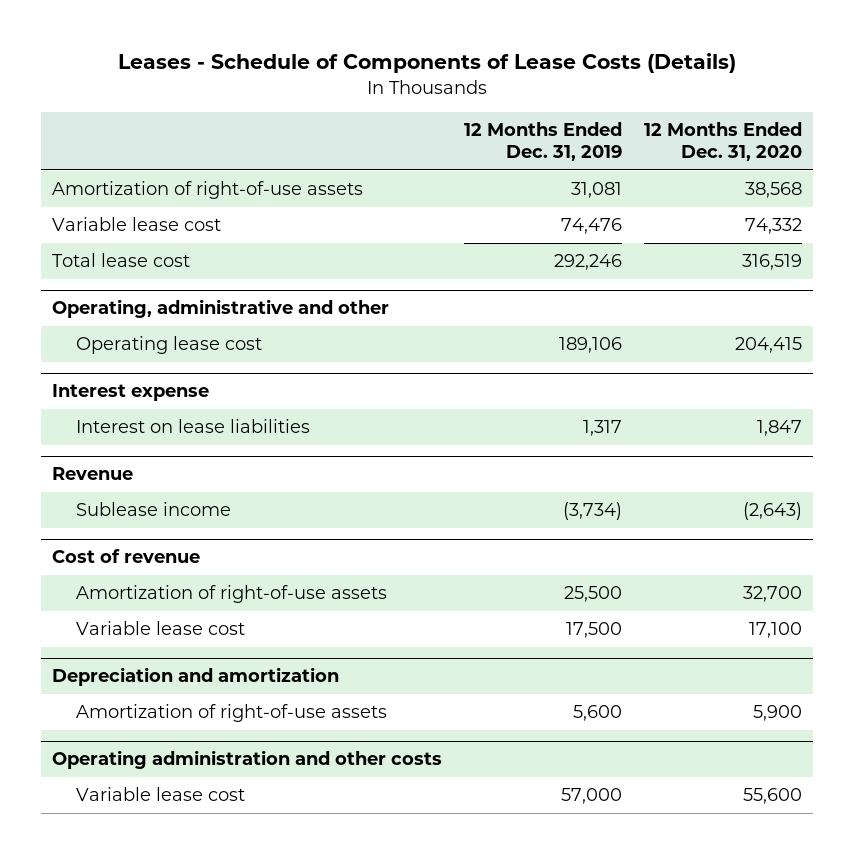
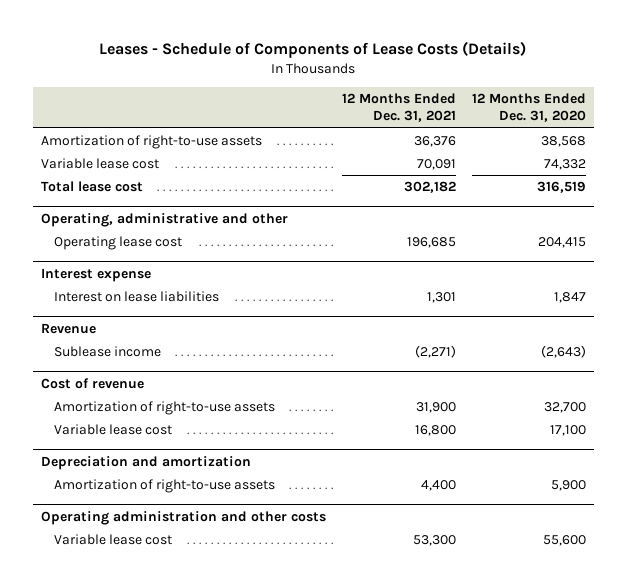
[464,121,623,162] 12 Months Ended Dec. 31, 2019 -> none
none -> [341,92,456,123] 12 Months Ended Dec. 31, 2021
[52,181,364,200] Amortization of right-of-use assets -> [40,134,262,149] Amortization of right-to-use assets
[76,585,388,604] Amortization of right-of-use assets -> [54,400,276,415] Amortization of right-to-use assets
[76,704,388,723] Amortization of right-of-use assets -> [54,478,276,493] Amortization of right-to-use assets

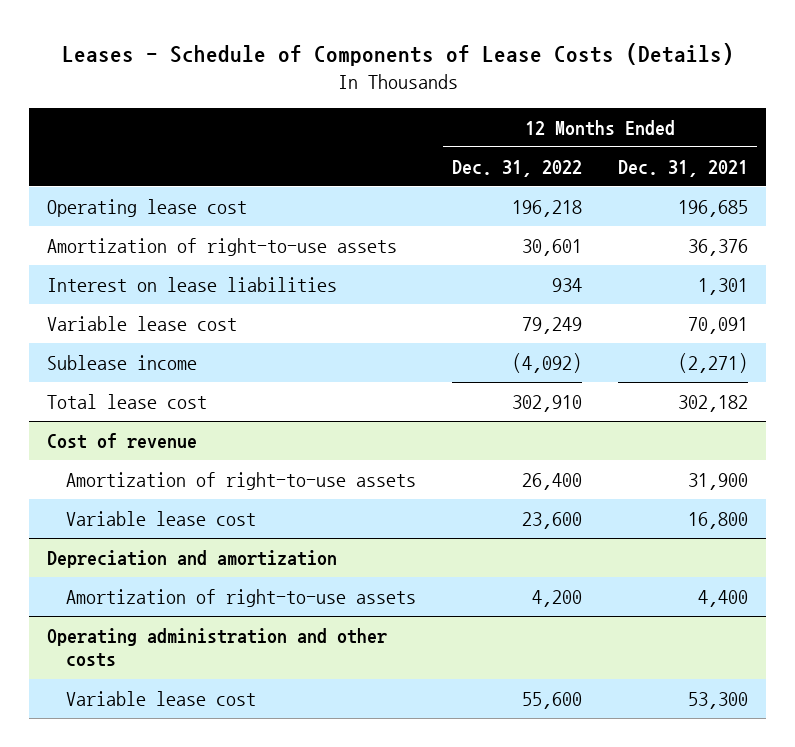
[471,92,586,123] 12 Months Ended Dec. 31, 2020 -> none
none -> [452,159,583,177] Dec. 31, 2022
[40,212,288,227] Operating, administrative and other -> none
[40,267,151,282] Interest expense -> none
[40,134,262,149] Amortization of right-to-use assets -> [47,237,398,256] Amortization of right-to-use assets
[40,322,96,334] Revenue -> none
[40,157,159,169] Variable lease cost -> [47,315,238,331] Variable lease cost
[40,180,143,192] Total lease cost -> [47,393,208,409] Total lease cost

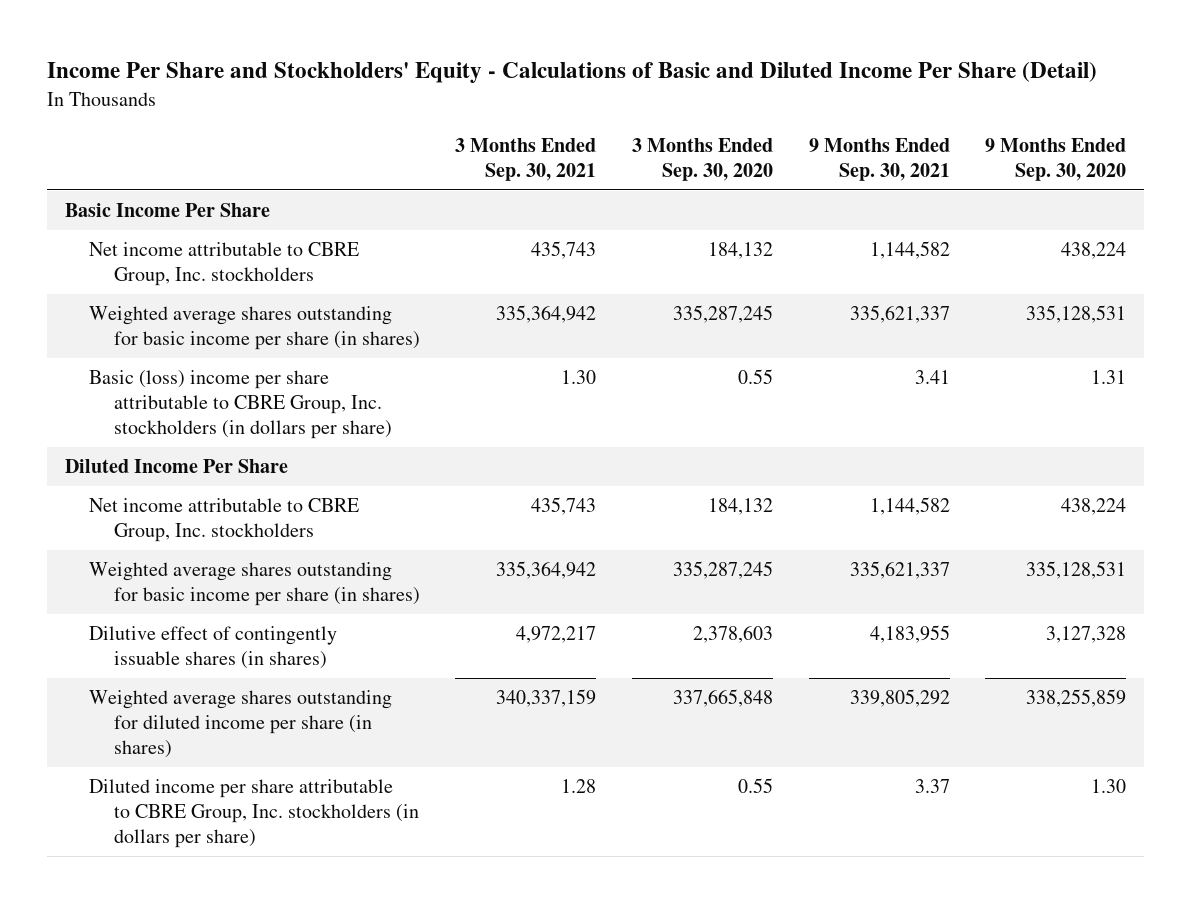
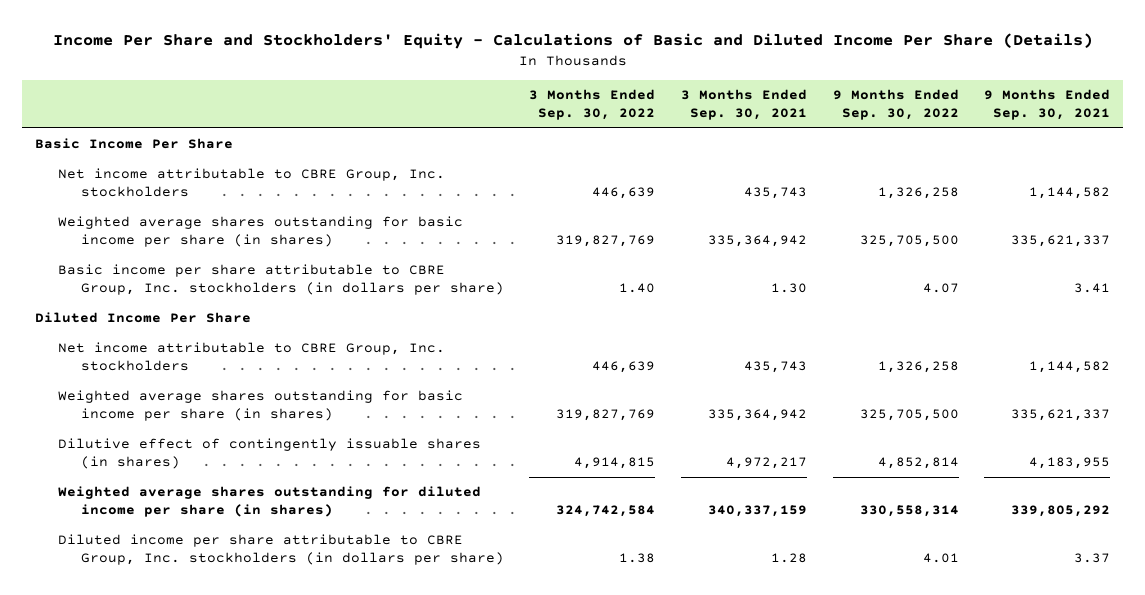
[47,62,1098,84] Income Per Share and Stockholders' Equity - Calculations of Basic and Diluted Income Per Share (Detail) -> [52,33,1093,50] Income Per Share and Stockholders' Equity - Calculations of Basic and Diluted Income Per Share (Details)
[632,137,774,182] 3 Months Ended Sep. 30, 2020 -> none
[985,137,1127,182] 9 Months Ended Sep. 30, 2020 -> none
none -> [529,89,656,121] 3 Months Ended Sep. 30, 2022
none -> [832,89,959,121] 9 Months Ended Sep. 30, 2022
[89,369,392,440] Basic (loss) income per share attributable to CBRE Group, Inc. stockholders (in dollars per share) -> [58,264,504,296] Basic income per share attributable to CBRE Group, Inc. stockholders (in dollars per share)

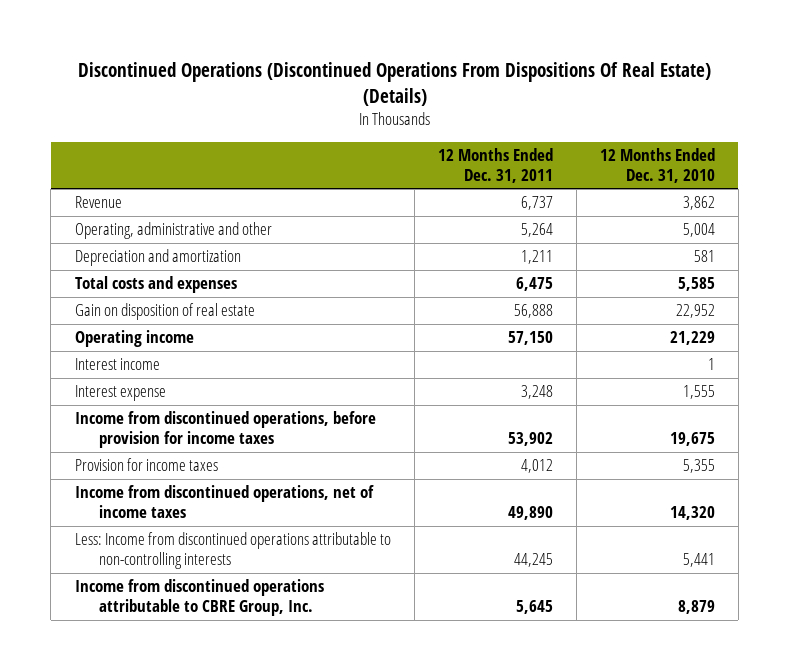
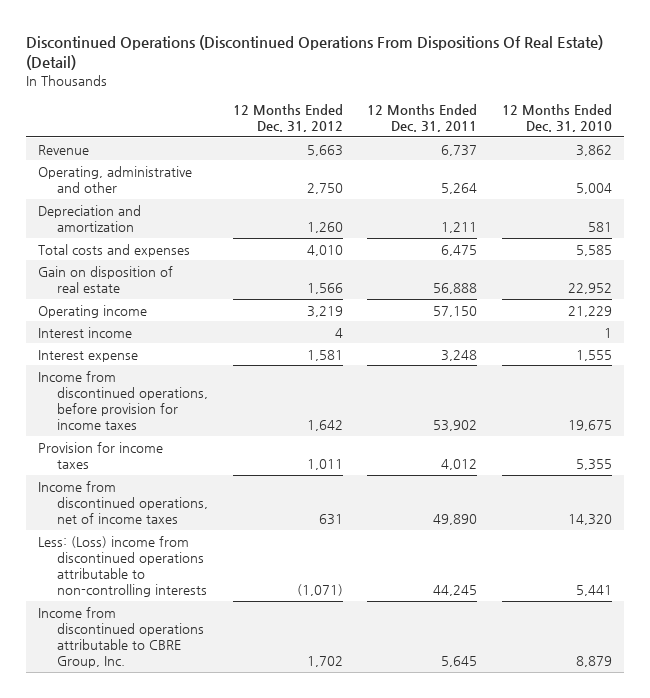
[77,61,711,106] Discontinued Operations (Discontinued Operations From Dispositions Of Real Estate) (Details) -> [26,34,604,71] Discontinued Operations (Discontinued Operations From Dispositions Of Real Estate) (Detail)
none -> [232,104,343,133] 12 Months Ended Dec. 31, 2012
[74,532,391,570] Less: Income from discontinued operations attributable to non-controlling interests -> [38,535,208,598] Less: (Loss) income from discontinued operations attributable to non-controlling interests

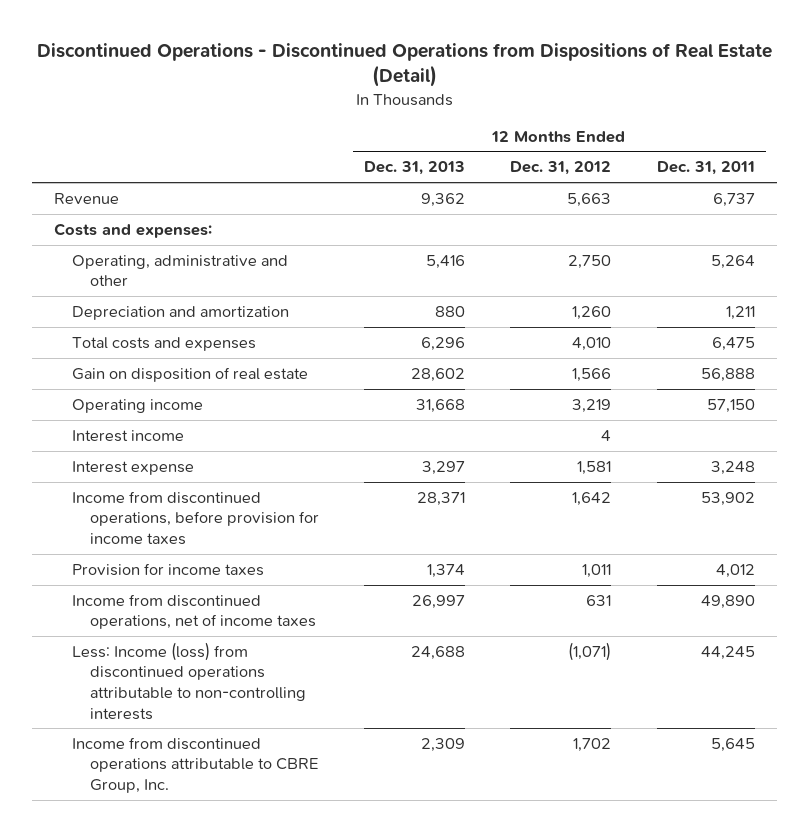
[26,34,604,71] Discontinued Operations (Discontinued Operations From Dispositions Of Real Estate) (Detail) -> [36,42,772,88] Discontinued Operations - Discontinued Operations from Dispositions of Real Estate (Detail)
[501,104,612,133] 12 Months Ended Dec. 31, 2010 -> none
none -> [364,161,466,176] Dec. 31, 2013
none -> [54,222,213,238] Costs and expenses:
[38,535,208,598] Less: (Loss) income from discontinued operations attributable to non-controlling interests -> [71,641,306,720] Less: Income (loss) from discontinued operations attributable to non-controlling interests

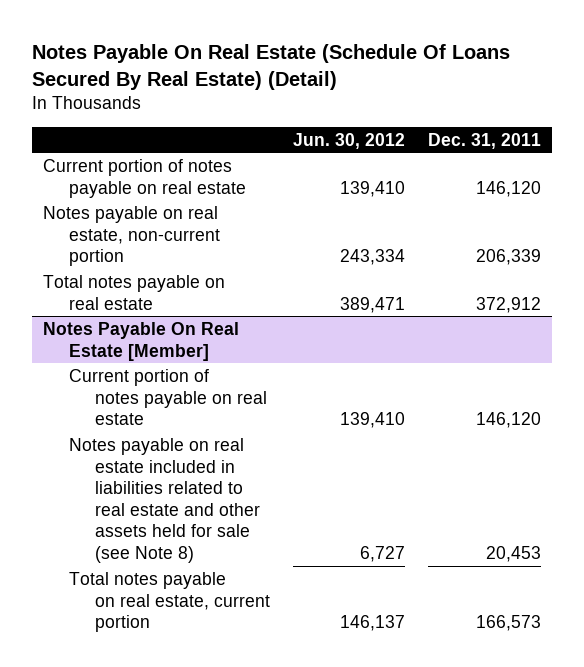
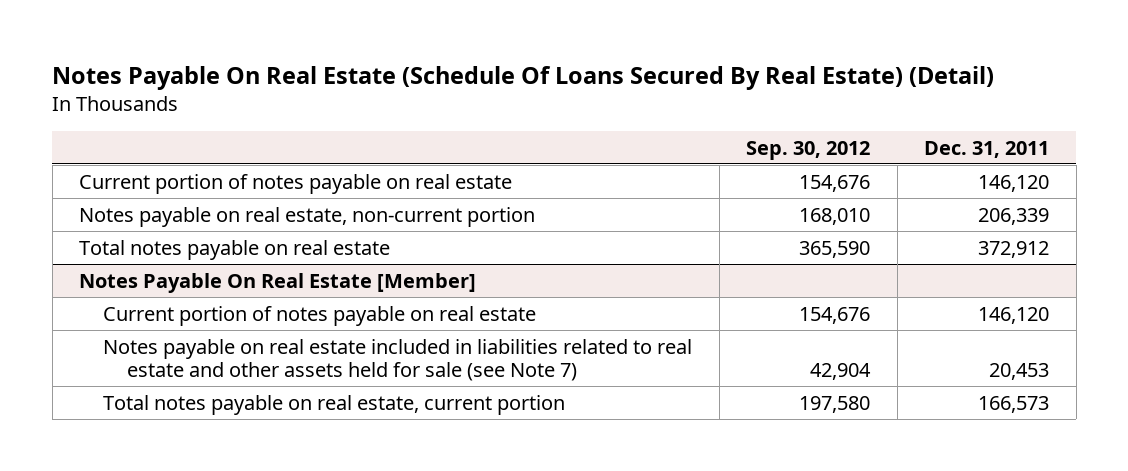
[293,132,406,149] Jun. 30, 2012 -> none
none -> [746,140,871,160] Sep. 30, 2012
[69,437,261,563] Notes payable on real estate included in liabilities related to real estate and other assets held for sale (see Note 8) -> [103,338,693,381] Notes payable on real estate included in liabilities related to real estate and other assets held for sale (see Note 7)

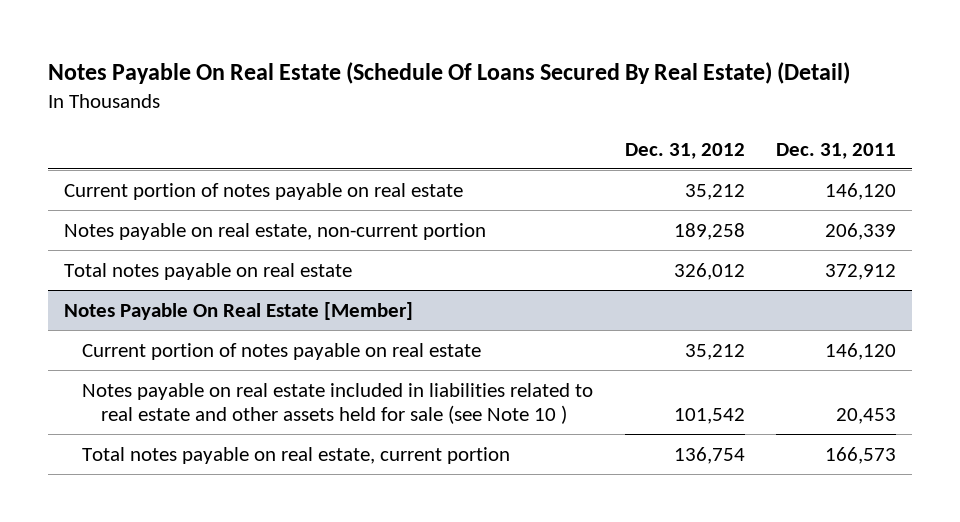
[746,140,871,160] Sep. 30, 2012 -> none
none -> [624,142,745,159] Dec. 31, 2012
[103,338,693,381] Notes payable on real estate included in liabilities related to real estate and other assets held for sale (see Note 7) -> [82,382,594,424] Notes payable on real estate included in liabilities related to real estate and other assets held for sale (see Note 10 )

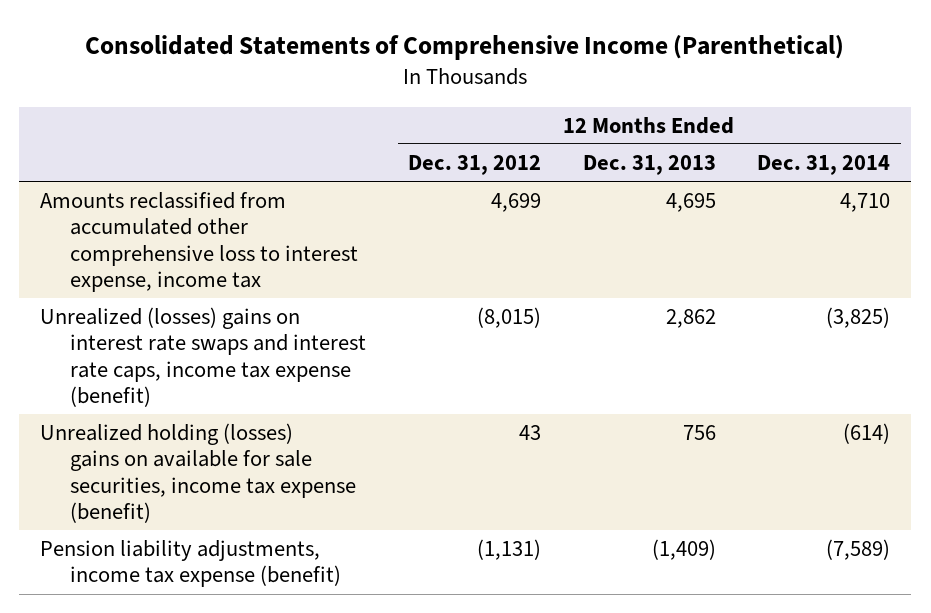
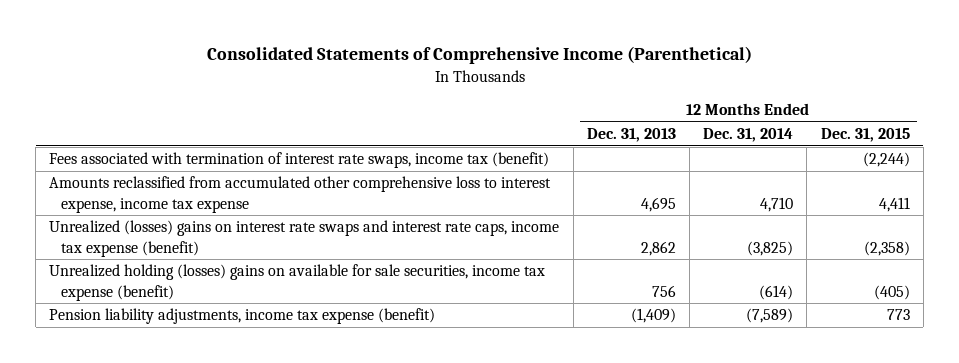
[407,154,541,175] Dec. 31, 2012 -> none
none -> [820,127,910,142] Dec. 31, 2015
none -> [49,152,550,169] Fees associated with termination of interest rate swaps, income tax (benefit)
[40,191,359,293] Amounts reclassified from accumulated other comprehensive loss to interest expense, income tax -> [49,176,552,213] Amounts reclassified from accumulated other comprehensive loss to interest expense, income tax expense

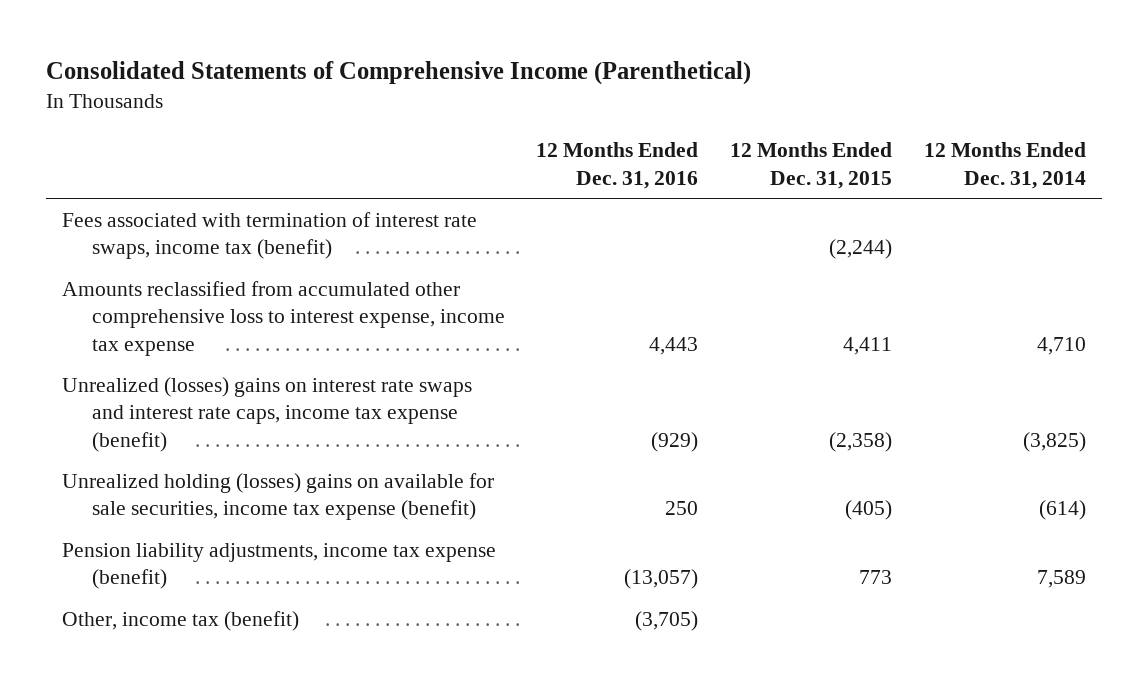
[586,127,676,142] Dec. 31, 2013 -> none
none -> [536,141,699,189] 12 Months Ended Dec. 31, 2016
[746,308,794,324] (7,589) -> [1036,570,1086,589] 7,589
none -> [62,610,300,631] Other, income tax (benefit)

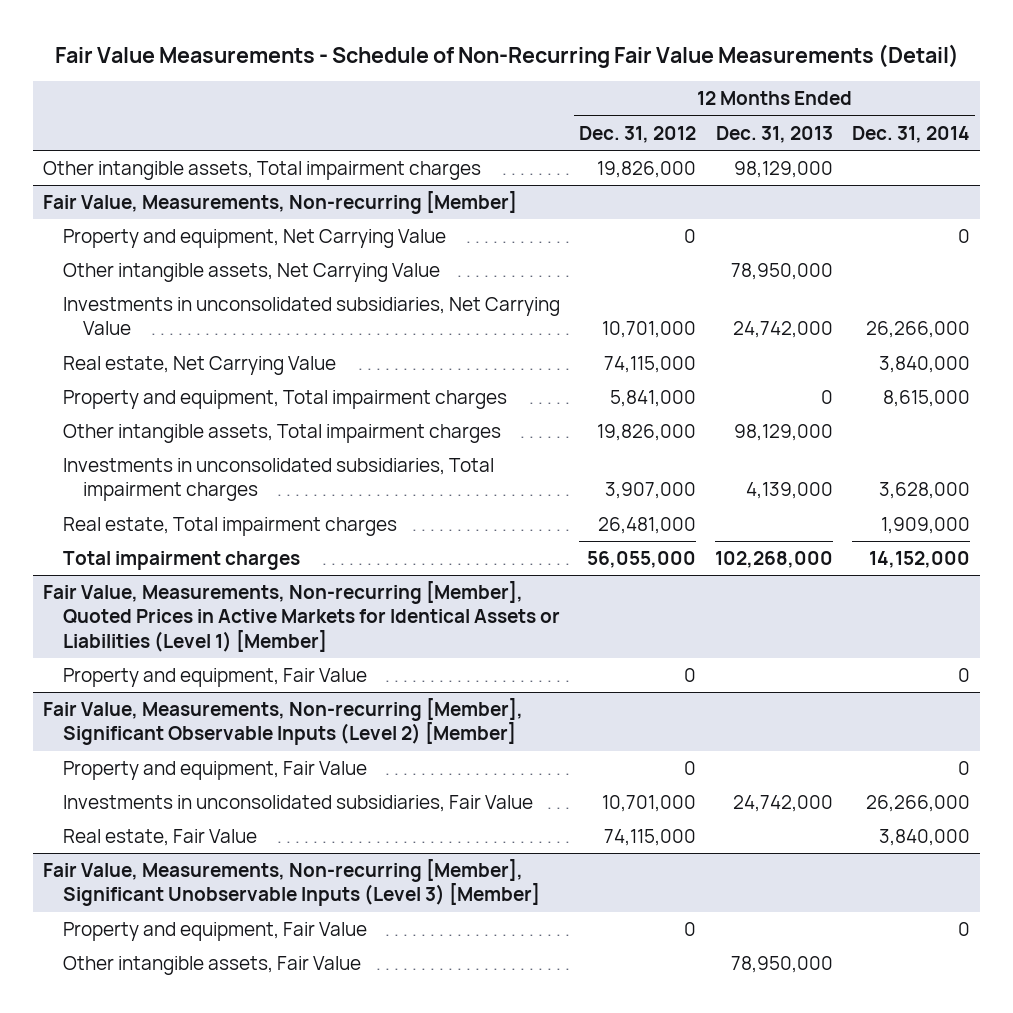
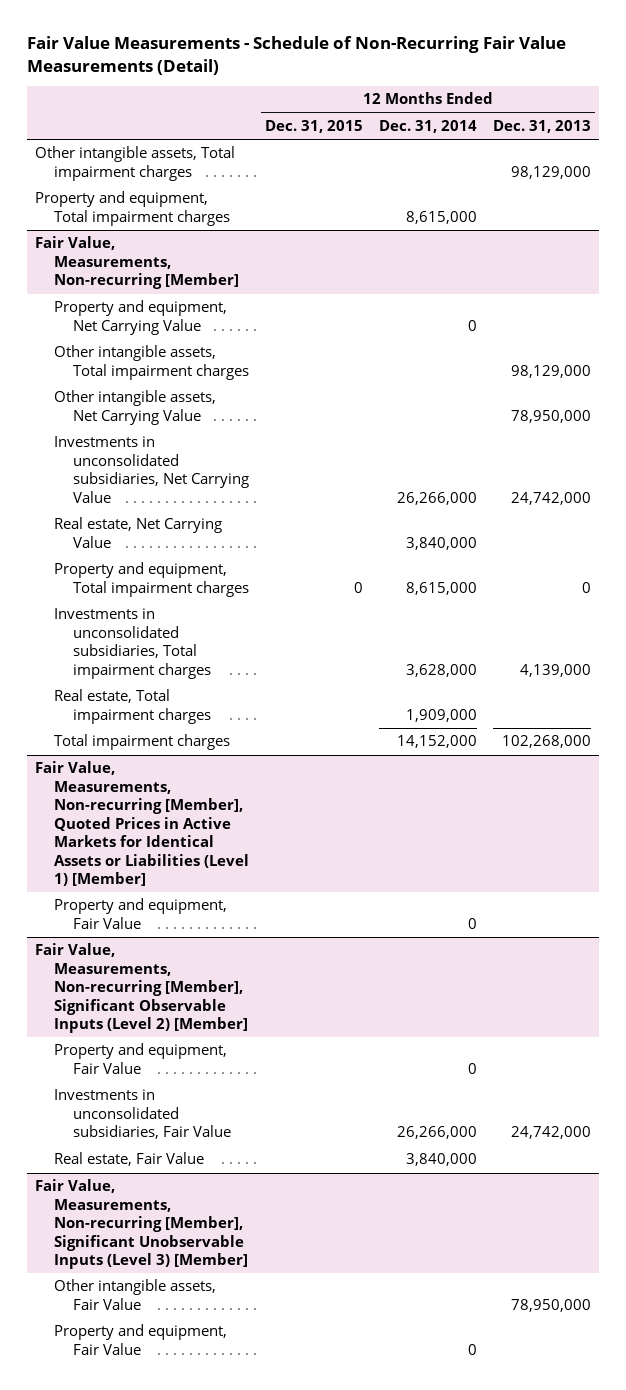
[579,125,697,143] Dec. 31, 2012 -> none
none -> [264,120,363,134] Dec. 31, 2015
none -> [34,191,230,226] Property and equipment, Total impairment charges
[63,424,502,444] Other intangible assets, Total impairment charges -> [53,345,249,380] Other intangible assets, Total impairment charges
[63,922,368,942] Property and equipment, Fair Value -> [53,1324,227,1355] Property and equipment, Fair Value

